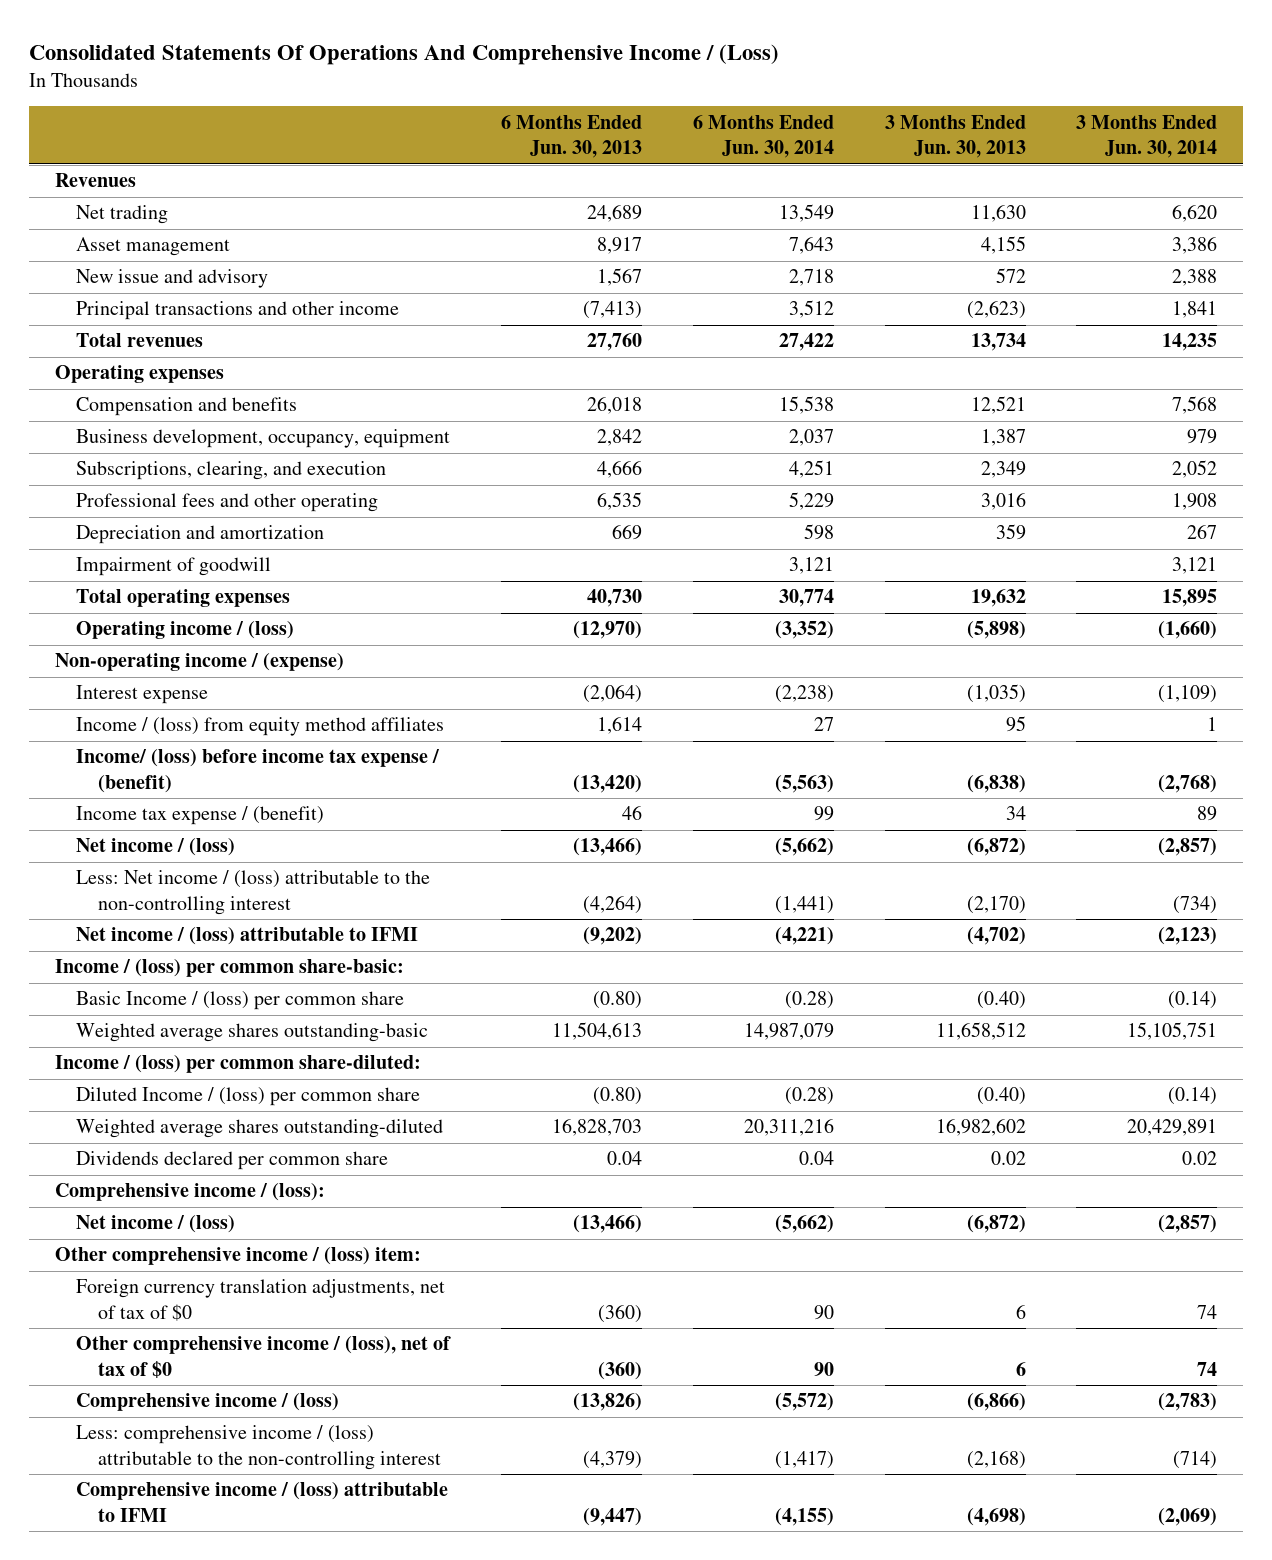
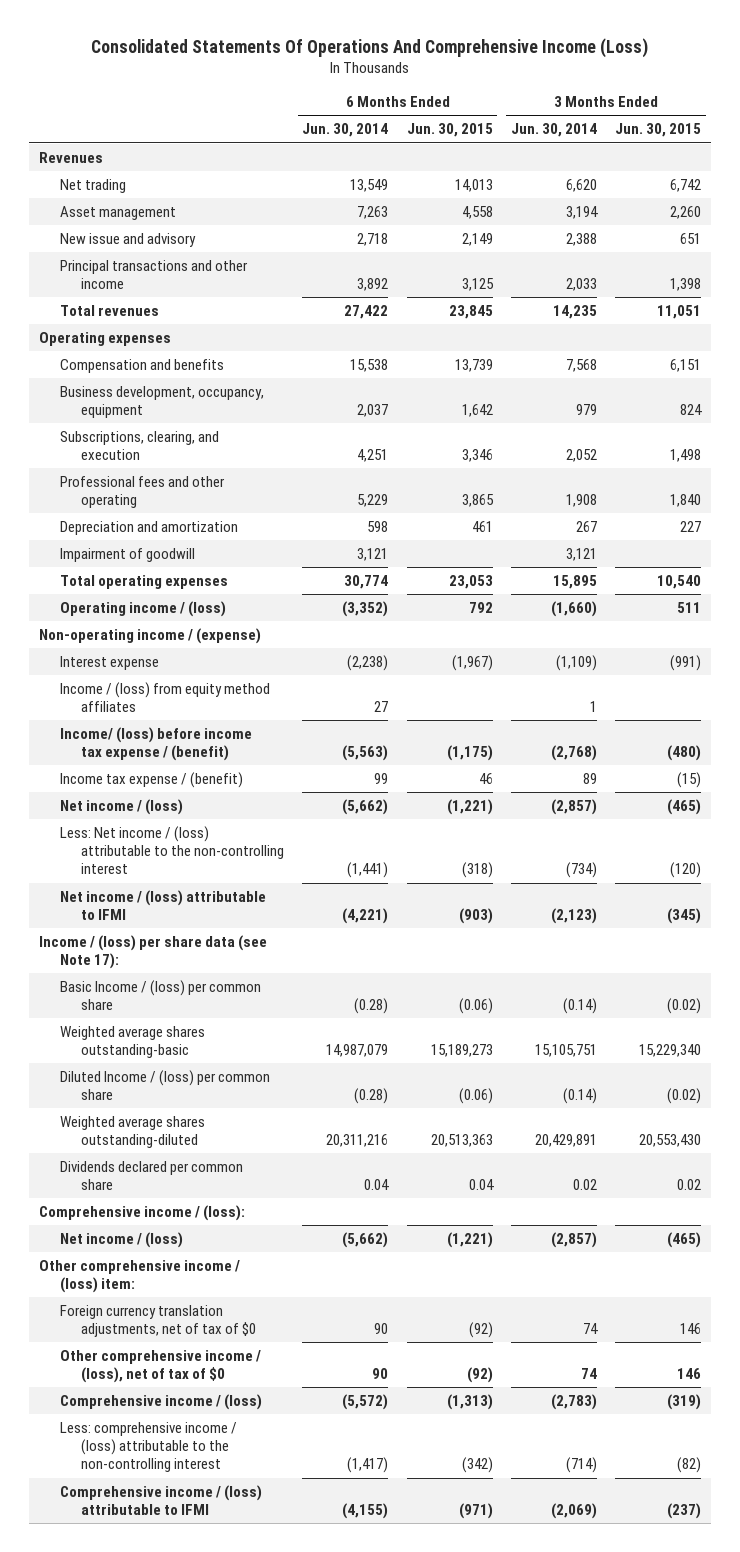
[29,43,780,65] Consolidated Statements Of Operations And Comprehensive Income / (Loss) -> [90,37,648,58] Consolidated Statements Of Operations And Comprehensive Income (Loss)
[500,114,642,159] 6 Months Ended Jun. 30, 2013 -> none
[884,114,1026,159] 3 Months Ended Jun. 30, 2013 -> none
none -> [406,123,493,138] Jun. 30, 2015
none -> [615,123,702,138] Jun. 30, 2015
[788,236,834,255] 7,643 -> [357,205,389,219] 7,263
[1172,236,1218,255] 3,386 -> [566,205,599,219] 3,194
[788,300,834,319] 3,512 -> [357,278,389,292] 3,892
[1172,301,1218,319] 1,841 -> [566,278,598,292] 2,033
[54,959,404,978] Income / (loss) per common share-basic: -> none
none -> [38,934,267,970] Income / (loss) per share data (see Note 17):
[54,1055,421,1074] Income / (loss) per common share-diluted: -> none

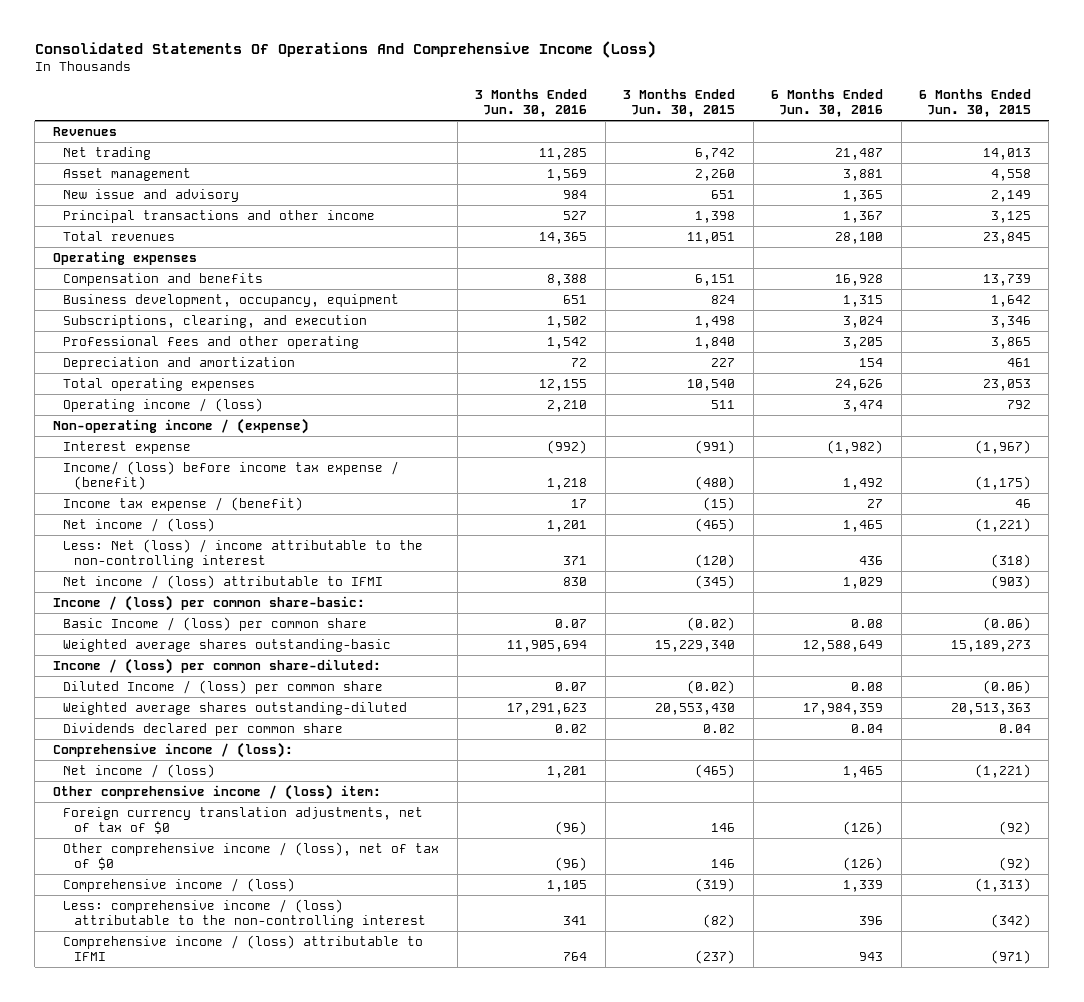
[302,123,389,138] Jun. 30, 2014 -> none
[511,123,598,138] Jun. 30, 2014 -> none
none -> [475,88,588,117] 3 Months Ended Jun. 30, 2016
none -> [771,88,884,117] 6 Months Ended Jun. 30, 2016
[59,547,195,562] Impairment of goodwill -> none
[59,681,270,713] Income / (loss) from equity method affiliates -> none
[59,825,285,875] Less: Net income / (loss) attributable to the non-controlling interest -> [63,538,424,569] Less: Net (loss) / income attributable to the non-controlling interest
[38,934,267,970] Income / (loss) per share data (see Note 17): -> none
none -> [52,594,365,611] Income / (loss) per common share-basic:
none -> [52,657,381,674] Income / (loss) per common share-diluted:

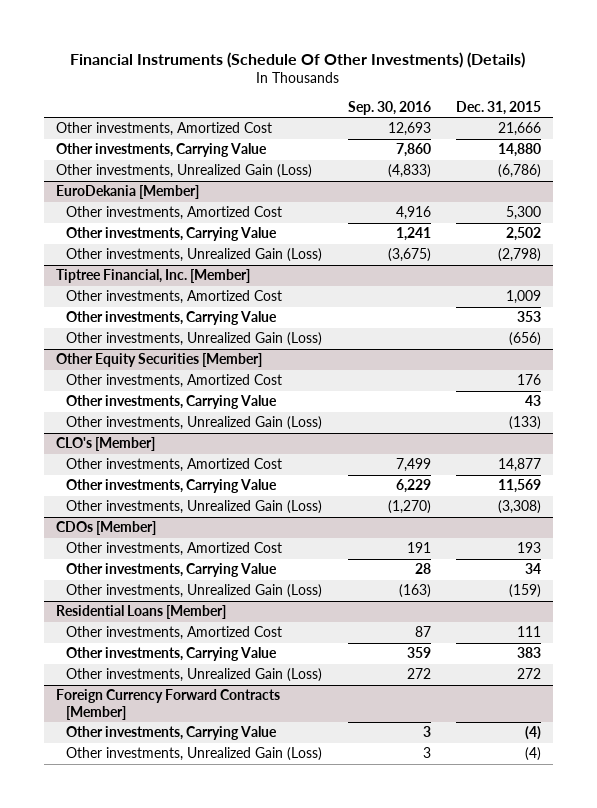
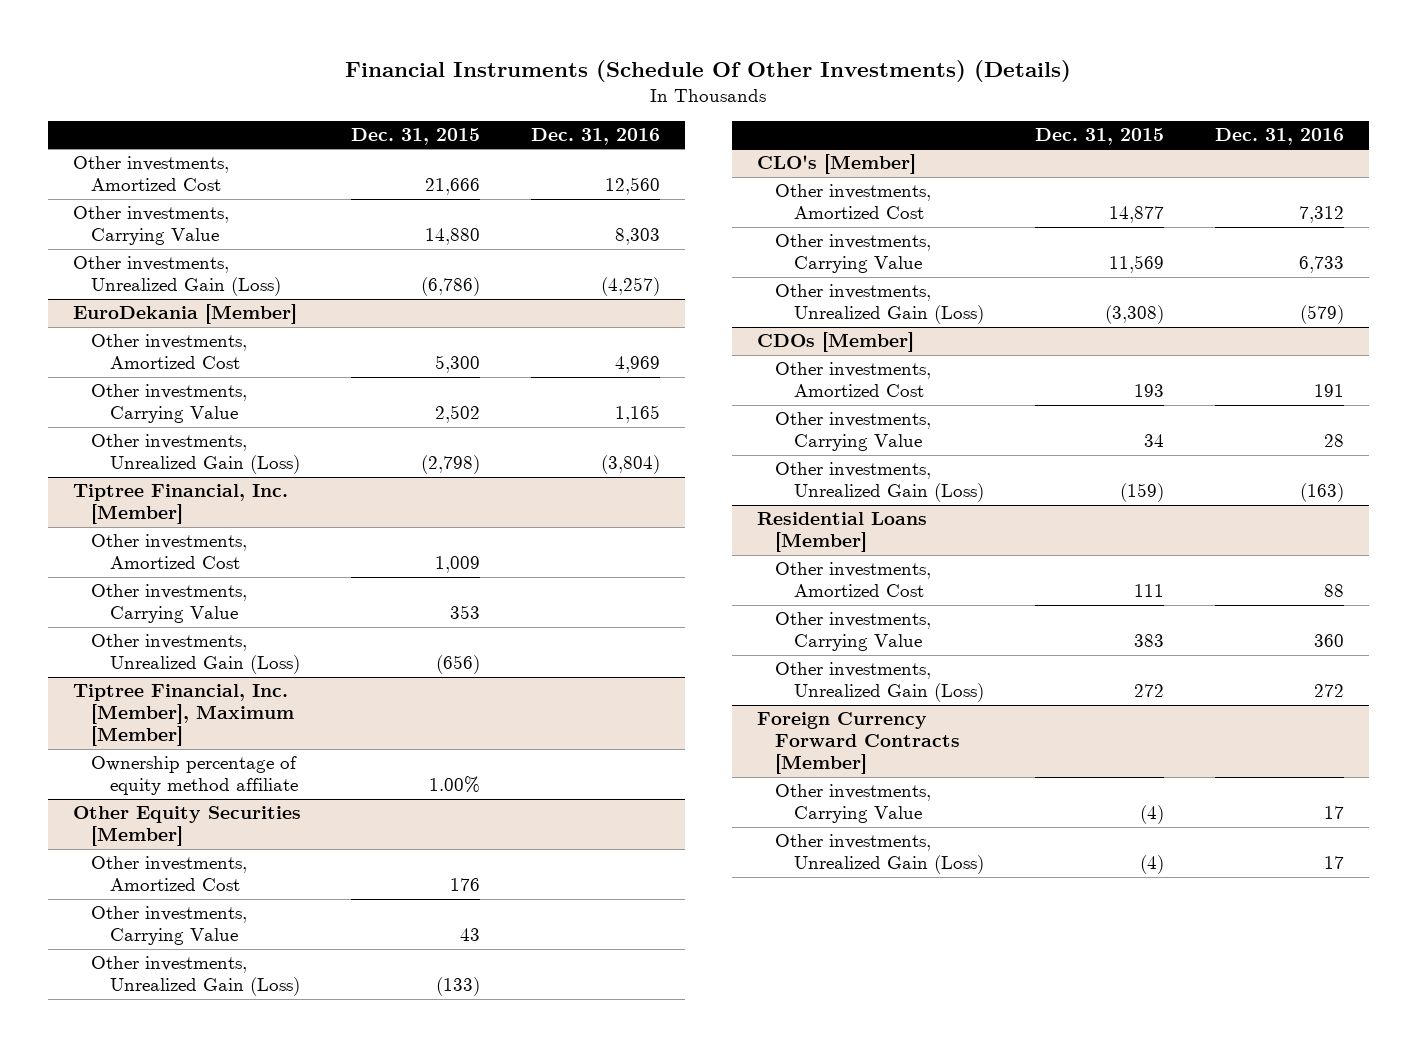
[347,100,431,115] Sep. 30, 2016 -> none
none -> [530,127,660,145] Dec. 31, 2016
none -> [72,684,295,747] Tiptree Financial, Inc. [Member], Maximum [Member]
none -> [91,756,298,796] Ownership percentage of equity method affiliate

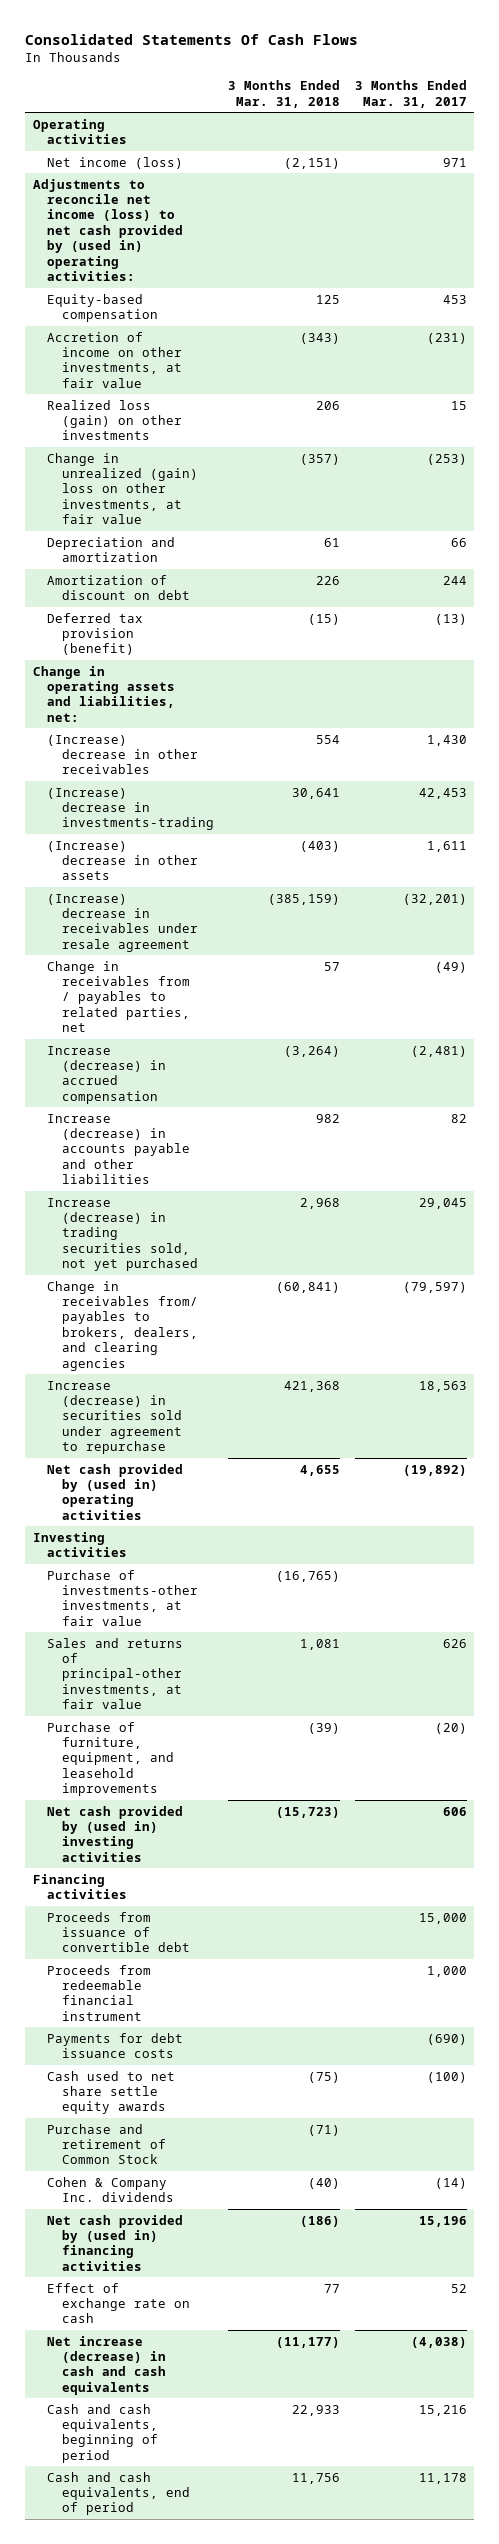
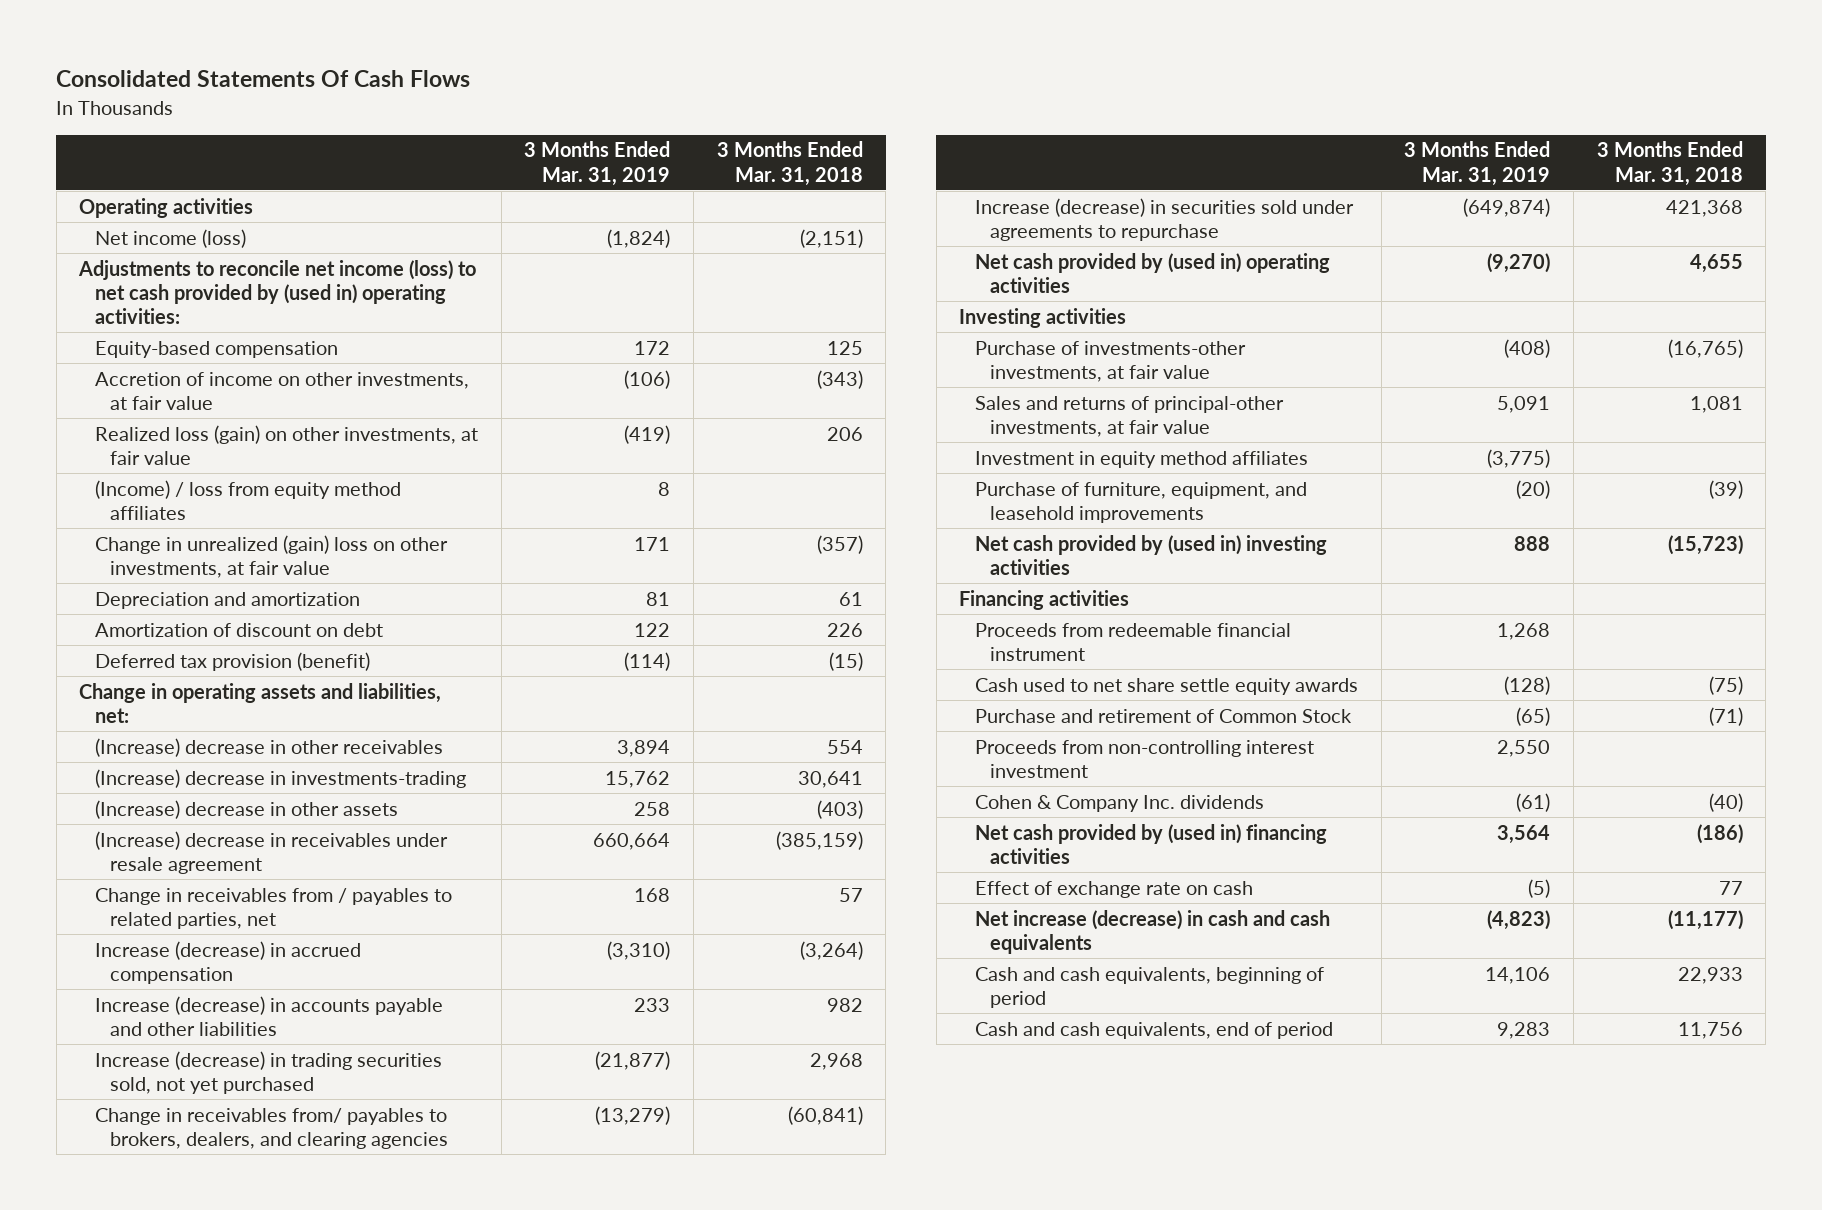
[354,80,467,108] 3 Months Ended Mar. 31, 2017 -> none
none -> [524,141,671,186] 3 Months Ended Mar. 31, 2019
[47,399,182,441] Realized loss (gain) on other investments -> [94,424,478,465] Realized loss (gain) on other investments, at fair value
none -> [94,479,401,520] (Income) / loss from equity method affiliates
[47,1380,182,1455] Increase (decrease) in securities sold under agreement to repurchase -> [974,197,1354,241] Increase (decrease) in securities sold under agreements to repurchase
none -> [974,450,1308,468] Investment in equity method affiliates
[47,1911,190,1953] Proceeds from issuance of convertible debt -> none
[47,2032,184,2059] Payments for debt issuance costs -> none
none -> [974,739,1314,778] Proceeds from non-controlling interest investment

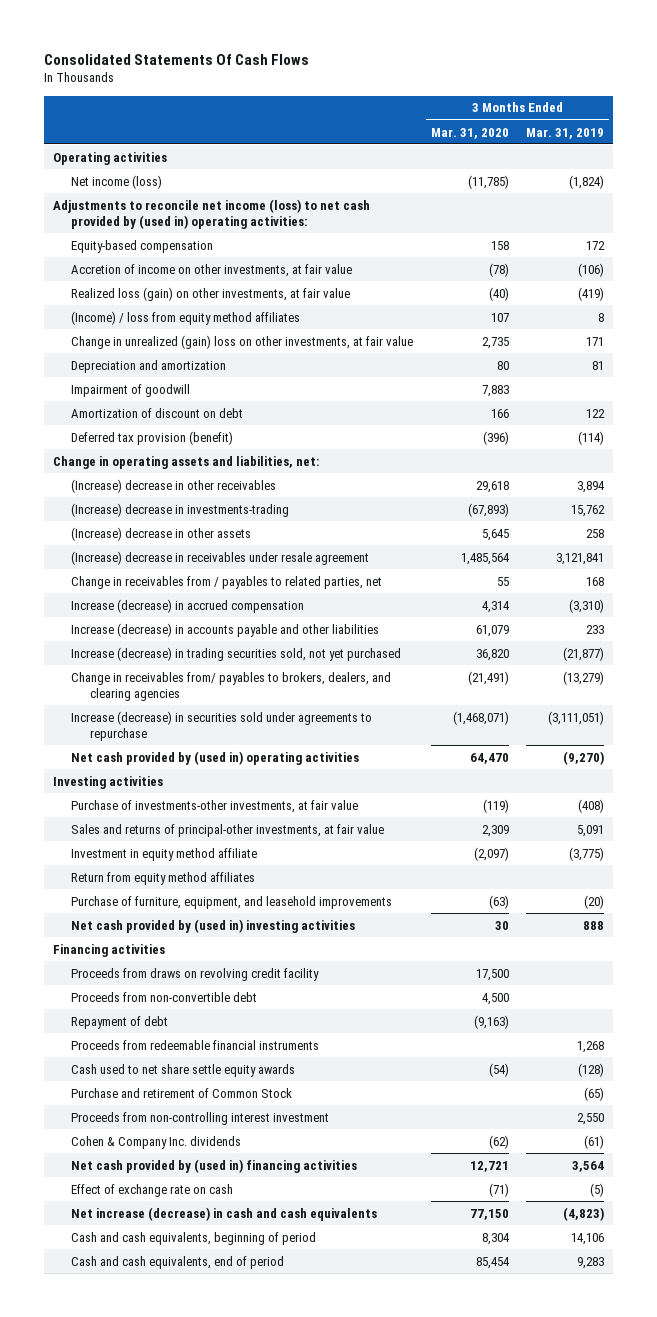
[716,141,863,186] 3 Months Ended Mar. 31, 2018 -> none
none -> [430,127,509,139] Mar. 31, 2020
none -> [71,383,191,397] Impairment of goodwill
[593,832,671,850] 660,664 -> [556,552,605,565] 3,121,841
[1463,197,1551,217] (649,874) -> [548,710,605,725] (3,111,051)
[974,450,1308,468] Investment in equity method affiliates -> [71,847,258,861] Investment in equity method affiliate
none -> [71,871,256,885] Return from equity method affiliates
none -> [71,967,320,981] Proceeds from draws on revolving credit facility
none -> [71,991,258,1002] Proceeds from non-convertible debt
none -> [71,1015,169,1029] Repayment of debt
[974,622,1291,661] Proceeds from redeemable financial instrument -> [71,1039,320,1050] Proceeds from redeemable financial instruments

